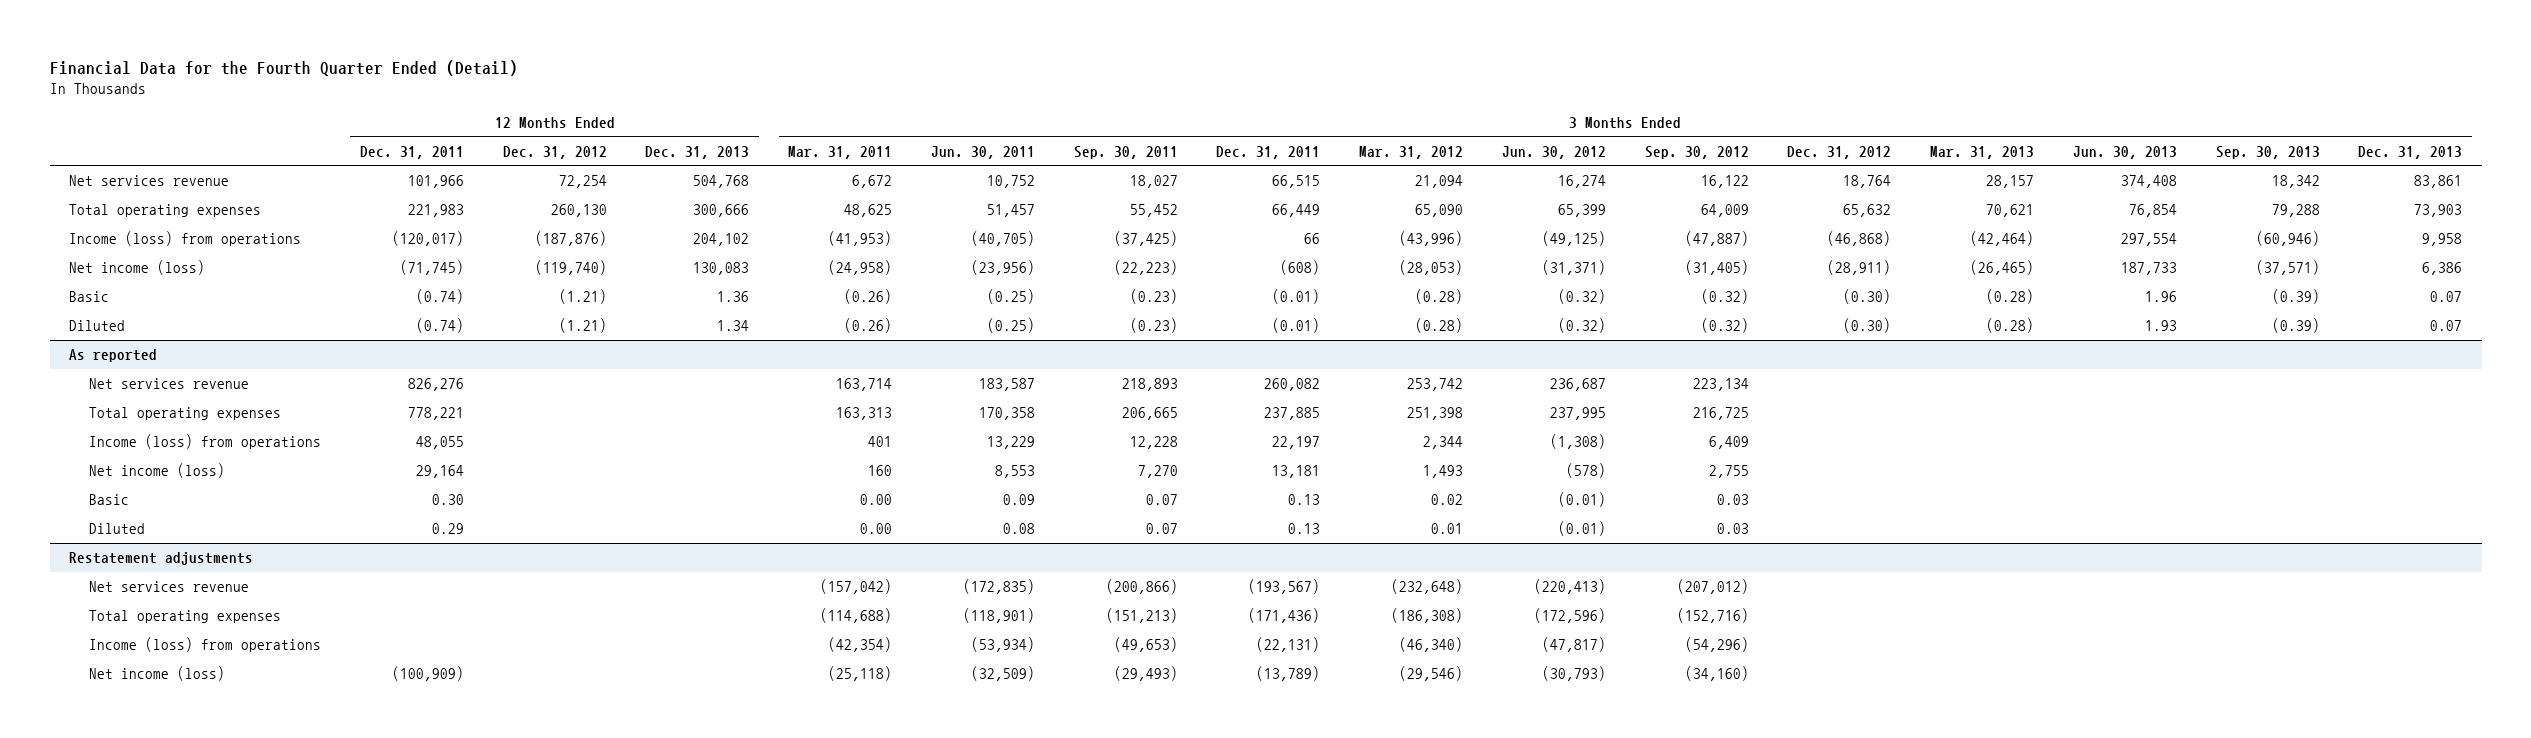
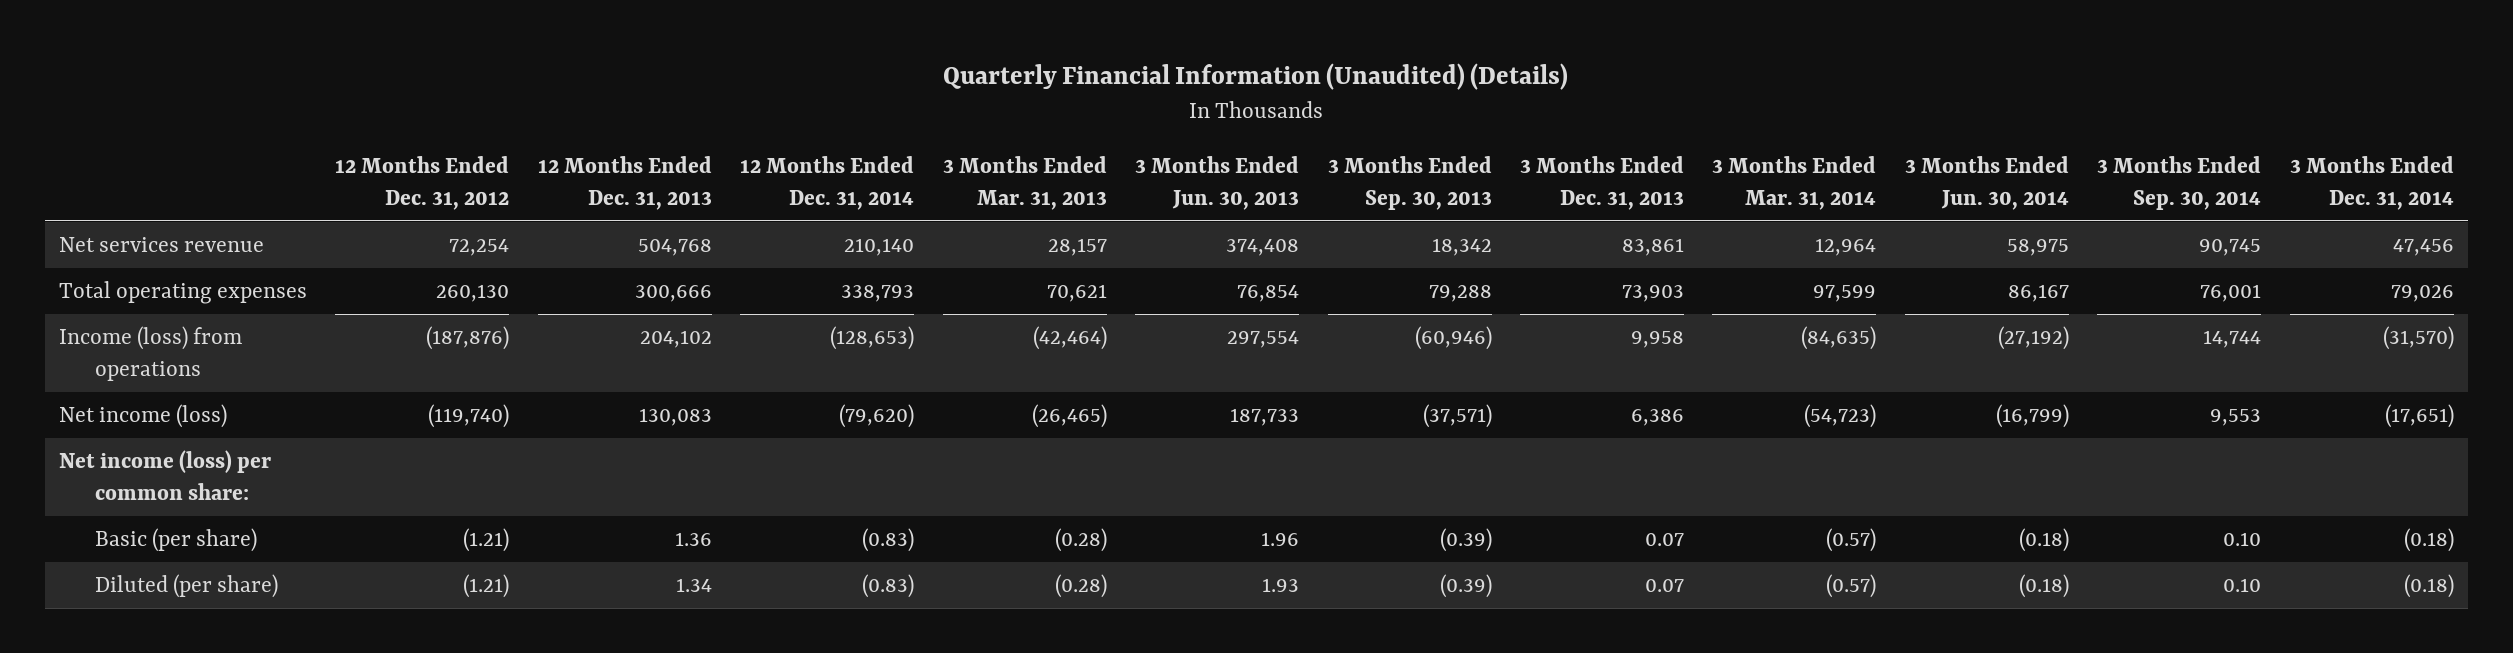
[49,59,518,76] Financial Data for the Fourth Quarter Ended (Detail) -> [943,62,1569,90] Quarterly Financial Information (Unaudited) (Details)
[359,145,464,159] Dec. 31, 2011 -> none
[788,145,893,159] Mar. 31, 2011 -> none
[930,145,1035,159] Jun. 30, 2011 -> none
[1073,145,1178,159] Sep. 30, 2011 -> none
[1216,145,1321,159] Dec. 31, 2011 -> none
[1359,145,1464,159] Mar. 31, 2012 -> none
[1501,145,1606,159] Jun. 30, 2012 -> none
[1644,145,1749,159] Sep. 30, 2012 -> none
[1787,145,1892,159] Dec. 31, 2012 -> none
none -> [740,155,915,211] 12 Months Ended Dec. 31, 2014
none -> [1712,155,1877,211] 3 Months Ended Mar. 31, 2014
none -> [1904,155,2069,211] 3 Months Ended Jun. 30, 2014
none -> [2097,155,2262,211] 3 Months Ended Sep. 30, 2014
none -> [2289,155,2454,211] 3 Months Ended Dec. 31, 2014
[69,349,158,363] As reported -> none
[89,378,250,390] Net services revenue -> none
[89,407,282,421] Total operating expenses -> none
[89,434,322,450] Income (loss) from operations -> none
[89,463,226,479] Net income (loss) -> none
[89,494,130,506] Basic -> none
[89,523,146,535] Diluted -> none
[69,552,254,566] Restatement adjustments -> none
[89,581,250,593] Net services revenue -> none
[89,610,282,624] Total operating expenses -> none
[89,637,322,653] Income (loss) from operations -> none
[89,666,226,682] Net income (loss) -> none
none -> [58,450,271,501] Net income (loss) per common share:
[69,291,110,303] Basic -> [94,528,257,553] Basic (per share)
[69,320,126,332] Diluted -> [94,574,278,599] Diluted (per share)

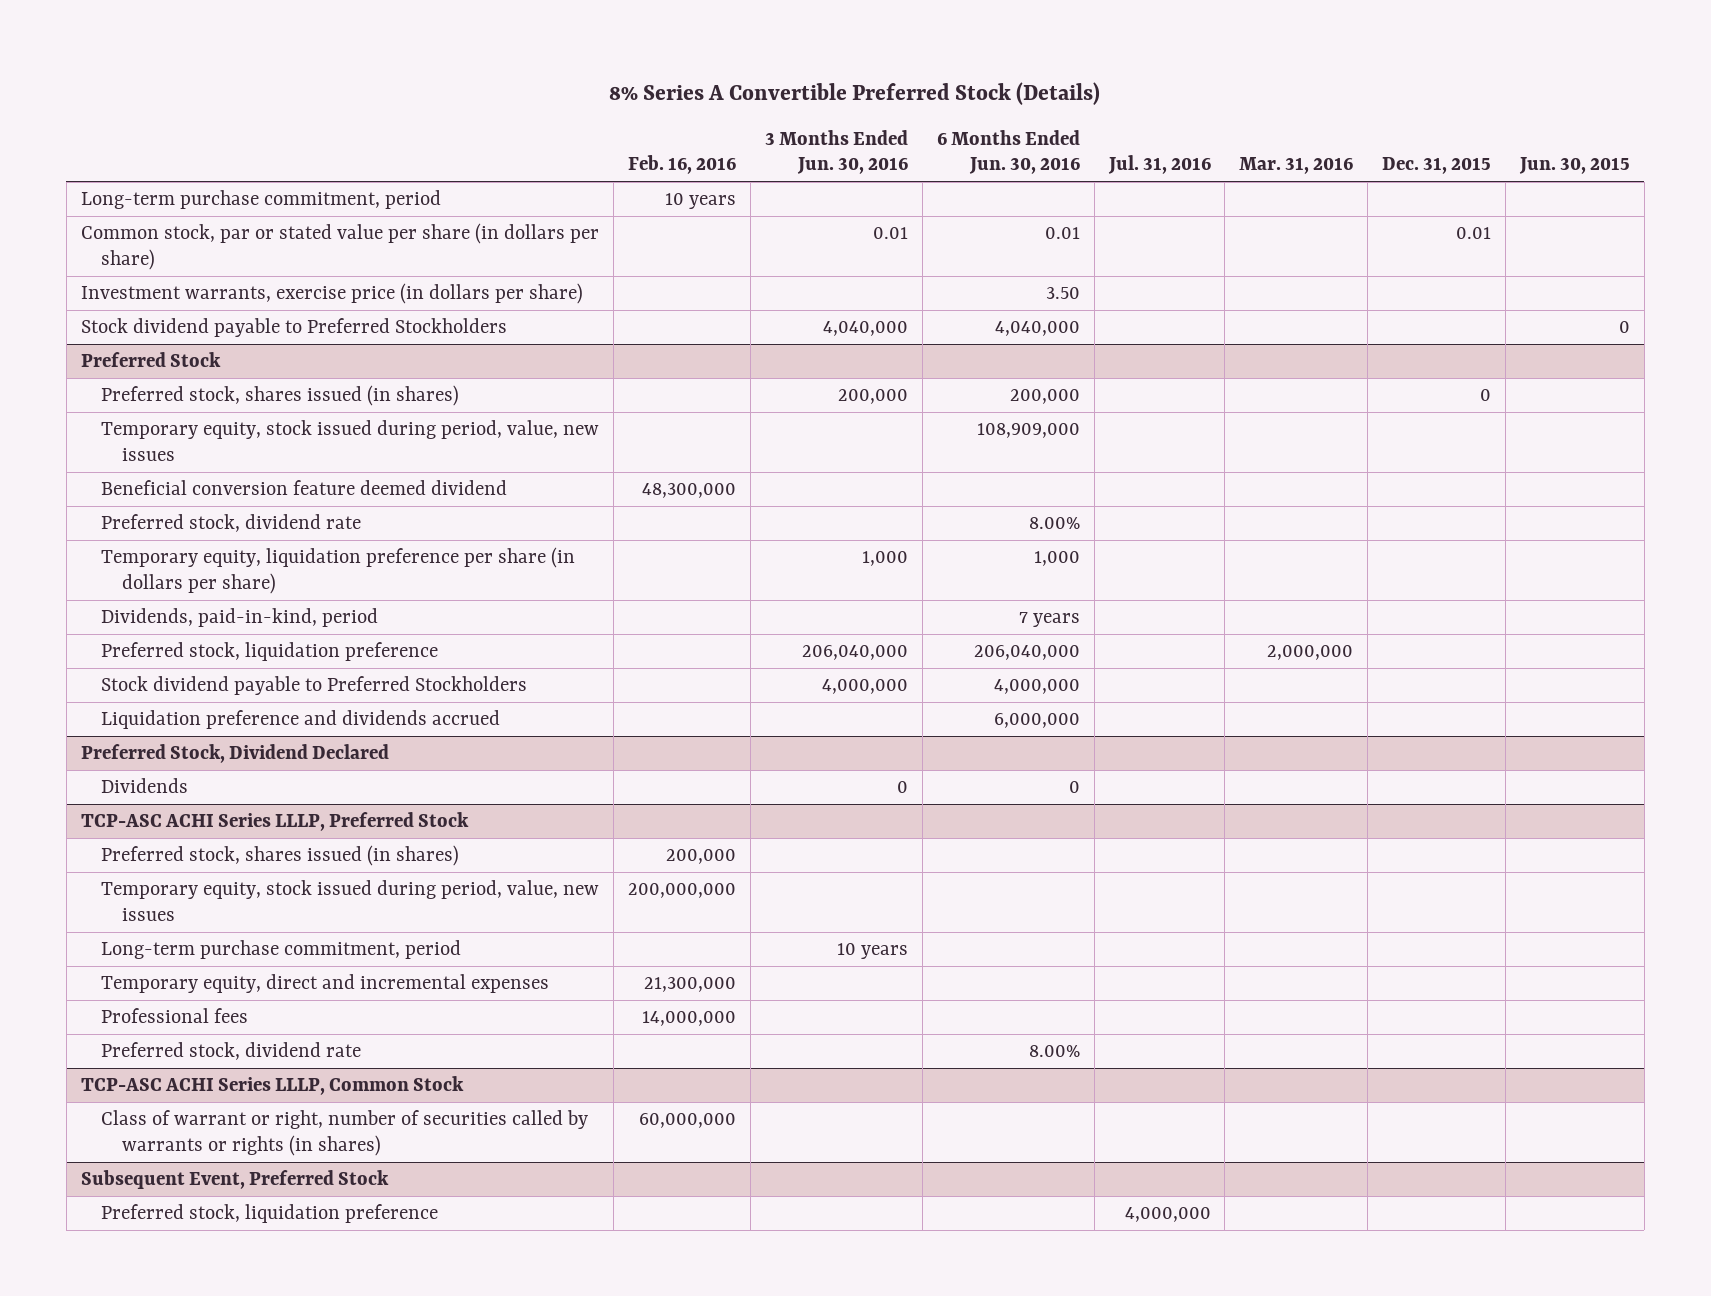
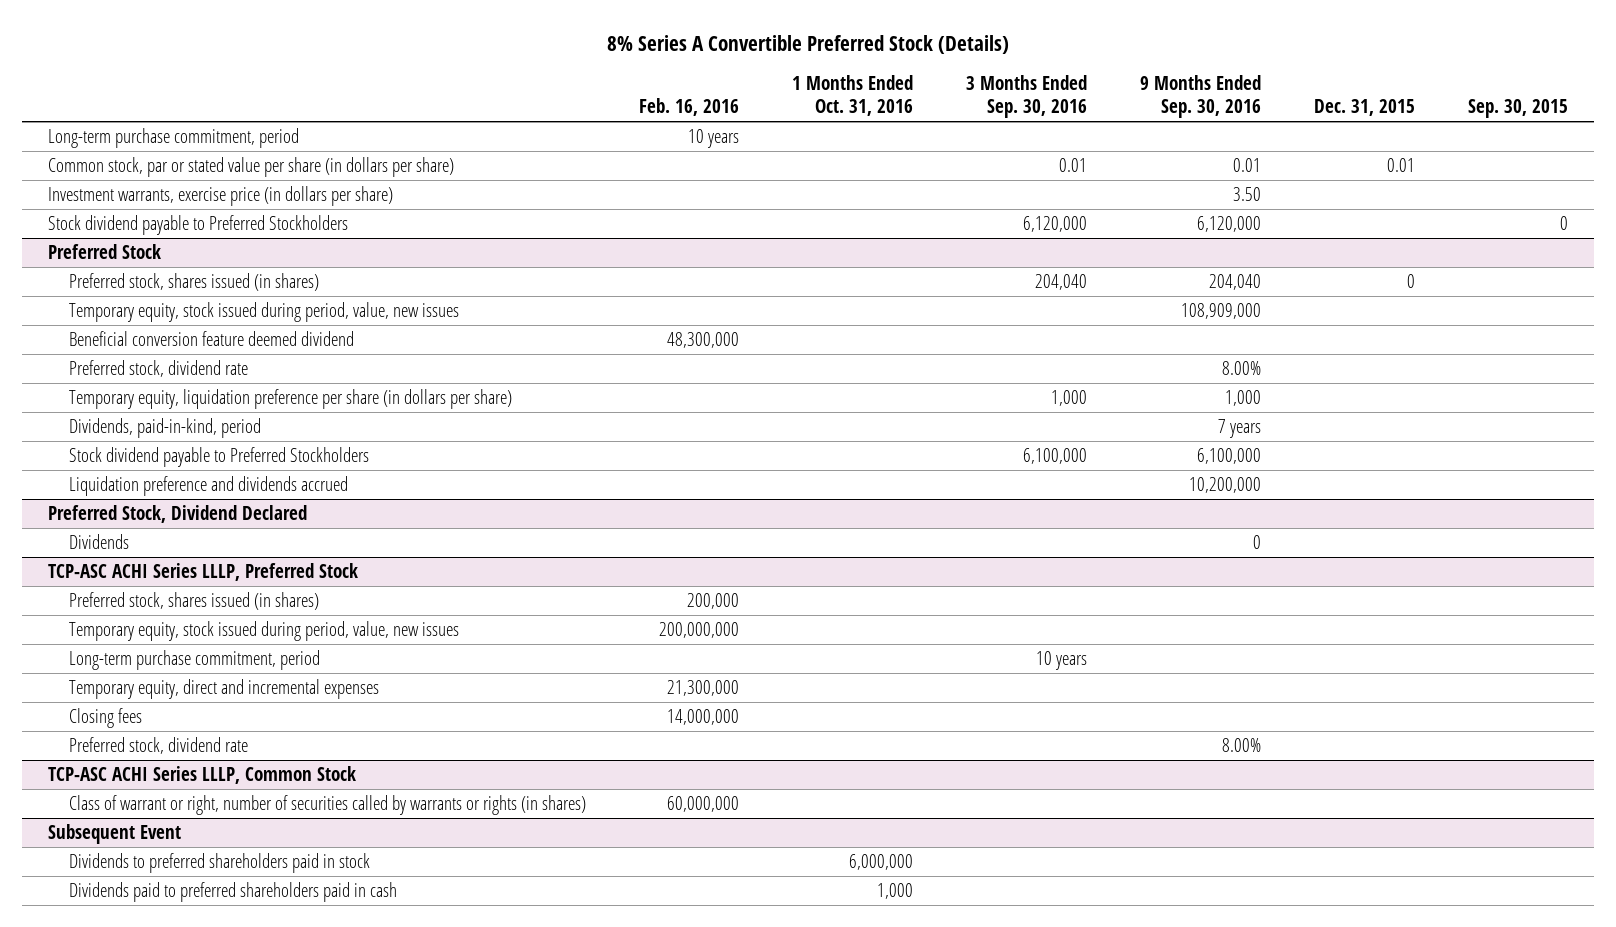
[764,129,908,175] 3 Months Ended Jun. 30, 2016 -> none
[936,129,1080,175] 6 Months Ended Jun. 30, 2016 -> none
[1107,155,1211,175] Jul. 31, 2016 -> none
[1239,157,1354,175] Mar. 31, 2016 -> none
[1519,157,1631,175] Jun. 30, 2015 -> none
none -> [792,75,914,117] 1 Months Ended Oct. 31, 2016
none -> [966,75,1088,119] 3 Months Ended Sep. 30, 2016
none -> [1139,75,1261,119] 9 Months Ended Sep. 30, 2016
none -> [1467,99,1568,119] Sep. 30, 2015
[101,642,439,662] Preferred stock, liquidation preference -> none
[101,1008,249,1024] Professional fees -> [69,708,143,729] Closing fees
[101,1204,439,1224] Preferred stock, liquidation preference -> none
[80,1170,389,1190] Subsequent Event, Preferred Stock -> [48,824,182,845] Subsequent Event
none -> [69,853,371,874] Dividends to preferred shareholders paid in stock
none -> [69,882,398,903] Dividends paid to preferred shareholders paid in cash

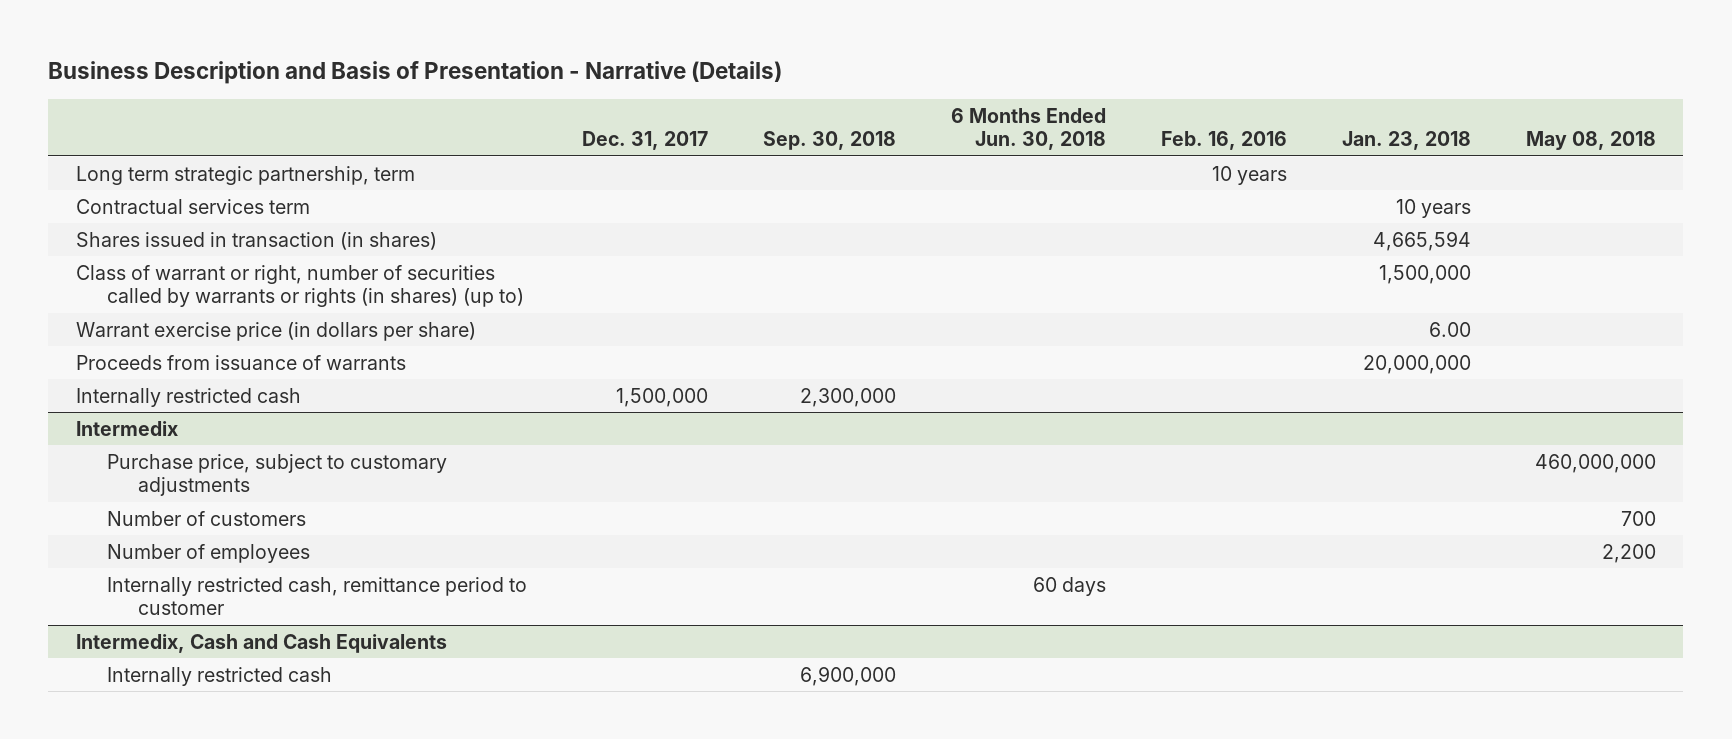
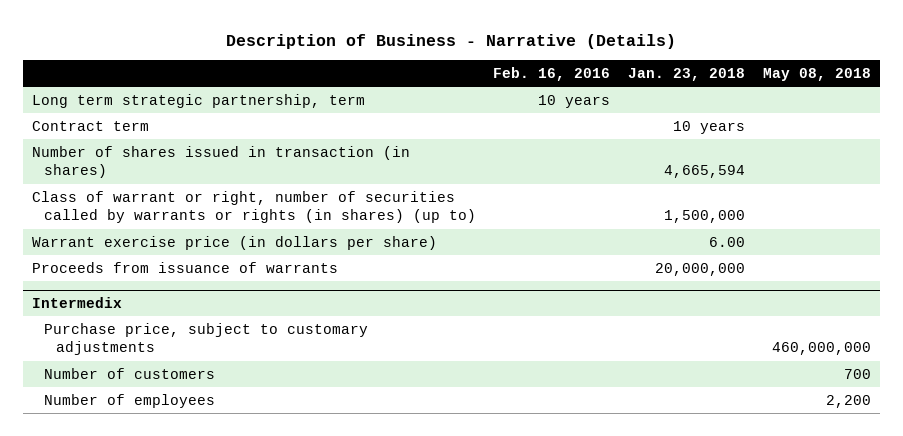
[48,60,783,84] Business Description and Basis of Presentation - Narrative (Details) -> [226,33,677,49] Description of Business - Narrative (Details)
[582,131,709,151] Dec. 31, 2017 -> none
[762,131,896,151] Sep. 30, 2018 -> none
[950,107,1106,151] 6 Months Ended Jun. 30, 2018 -> none
[75,198,310,214] Contractual services term -> [31,120,149,131] Contract term
[75,231,437,250] Shares issued in transaction (in shares) -> [31,145,410,179] Number of shares issued in transaction (in shares)
[75,387,301,407] Internally restricted cash -> none
[107,576,528,616] Internally restricted cash, remittance period to customer -> none
[75,633,447,653] Intermedix, Cash and Cash Equivalents -> none
[107,666,333,686] Internally restricted cash -> none

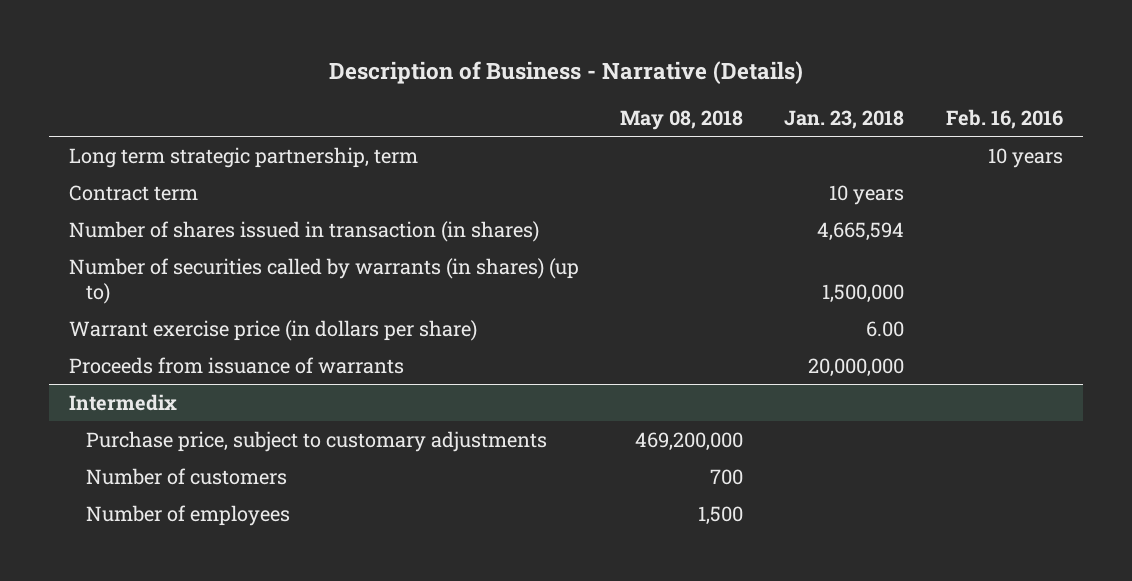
[31,190,476,224] Class of warrant or right, number of securities called by warrants or rights (in shares) (up to) -> [69,257,580,305] Number of securities called by warrants (in shares) (up to)
[771,342,871,356] 460,000,000 -> [635,431,744,451] 469,200,000
[825,394,871,408] 2,200 -> [698,505,744,525] 1,500

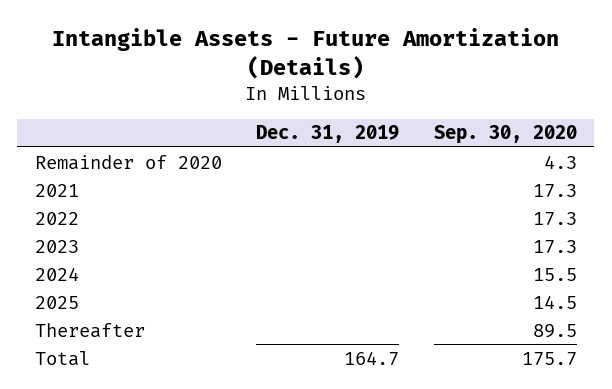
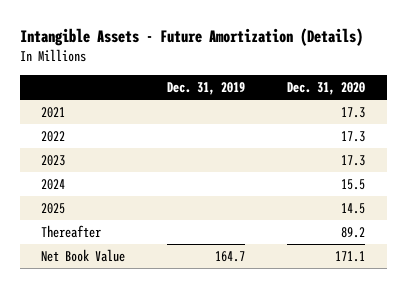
[433,125,577,145] Sep. 30, 2020 -> none
none -> [287,82,366,96] Dec. 31, 2020
[34,154,222,170] Remainder of 2020 -> none
[34,350,90,366] Total -> [41,248,126,262] Net Book Value

